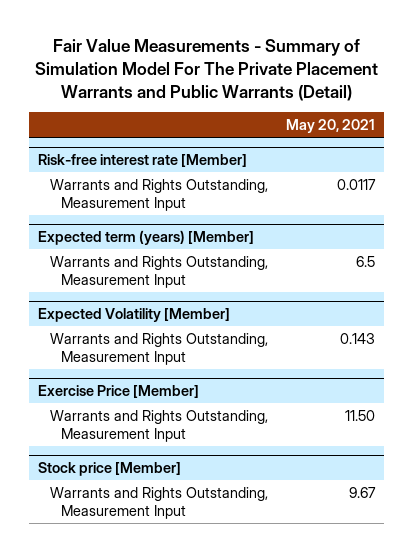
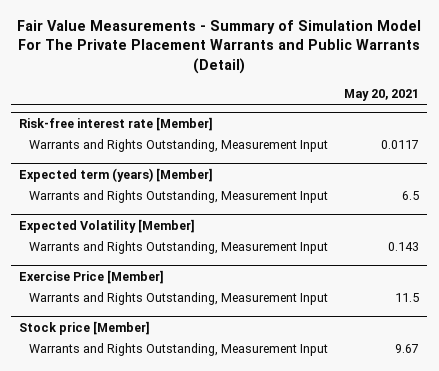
[344,409,375,421] 11.50 -> [395,293,420,303] 11.5

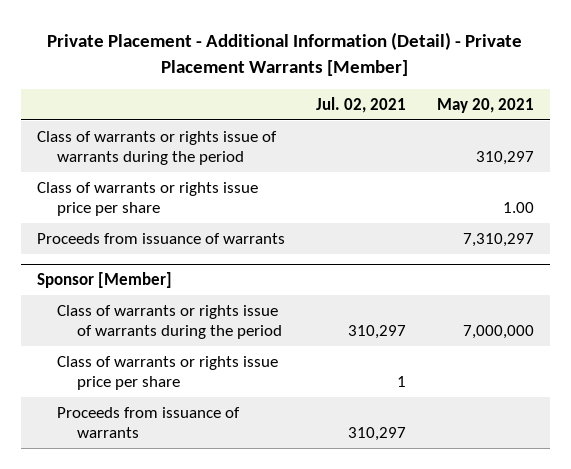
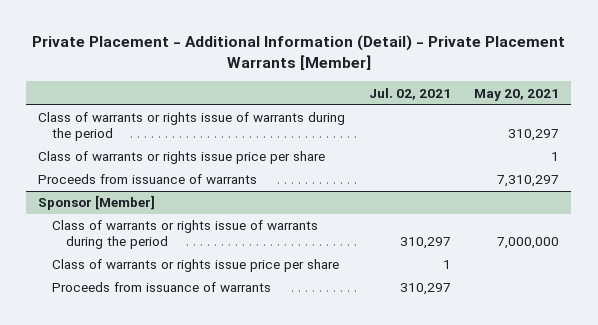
[502,201,534,213] 1.00 -> [551,152,560,162] 1

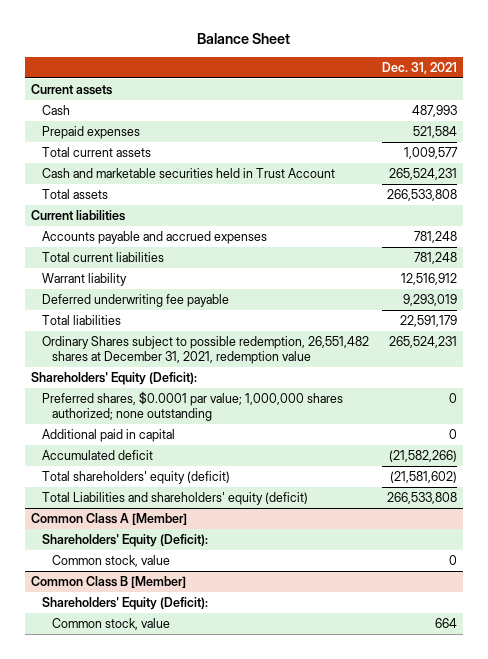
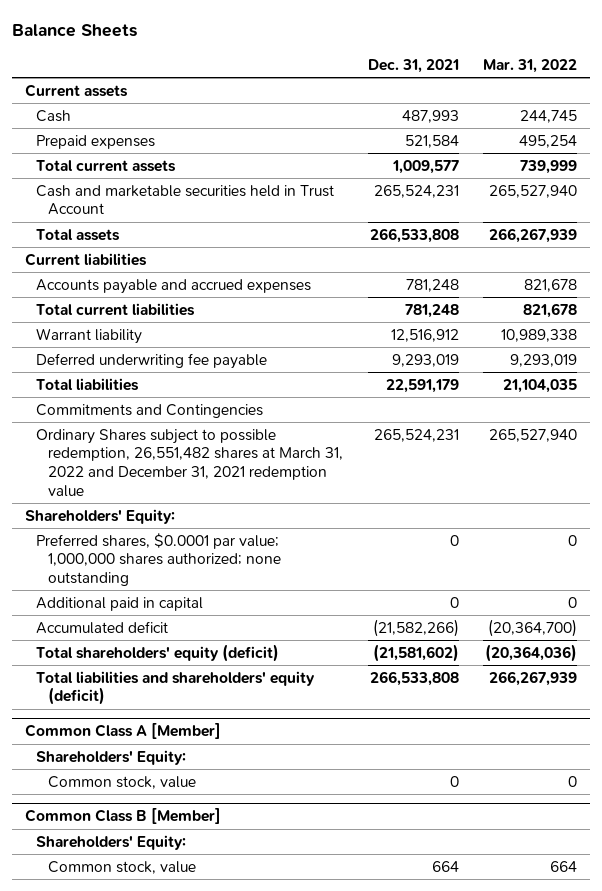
[196,33,290,45] Balance Sheet -> [12,24,138,38] Balance Sheets
none -> [483,58,578,73] Mar. 31, 2022
none -> [36,403,264,418] Commitments and Contingencies
[41,336,369,364] Ordinary Shares subject to possible redemption, 26,551,482 shares at December 31, 2021, redemption value -> [36,428,344,497] Ordinary Shares subject to possible redemption, 26,551,482 shares at March 31, 2022 and December 31, 2021 redemption value
[31,372,198,386] Shareholders' Equity (Deficit): -> [24,508,175,524] Shareholders' Equity:
[41,492,308,506] Total Liabilities and shareholders' equity (deficit) -> [36,670,316,706] Total liabilities and shareholders' equity (deficit)
[41,534,208,548] Shareholders' Equity (Deficit): -> [36,749,187,765] Shareholders' Equity:
[41,597,208,611] Shareholders' Equity (Deficit): -> [36,834,187,850] Shareholders' Equity:

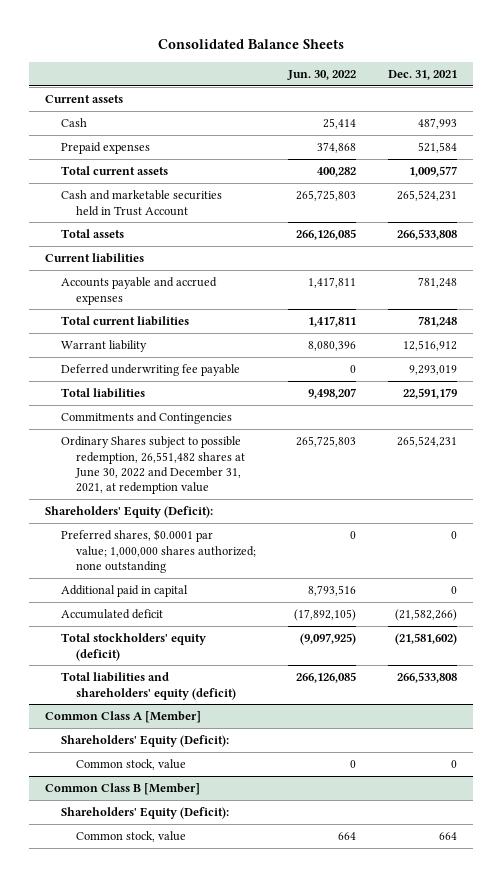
[12,24,138,38] Balance Sheets -> [158,38,345,49] Consolidated Balance Sheets
[483,58,578,73] Mar. 31, 2022 -> none
none -> [287,69,357,80] Jun. 30, 2022
[36,428,344,497] Ordinary Shares subject to possible redemption, 26,551,482 shares at March 31, 2022 and December 31, 2021 redemption value -> [60,436,246,495] Ordinary Shares subject to possible redemption, 26,551,482 shares at June 30, 2022 and December 31, 2021, at redemption value
[24,508,175,524] Shareholders' Equity: -> [45,506,214,519] Shareholders' Equity (Deficit):
[36,643,280,662] Total shareholders' equity (deficit) -> [60,633,206,661] Total stockholders' equity (deficit)
[36,749,187,765] Shareholders' Equity: -> [60,735,229,748] Shareholders' Equity (Deficit):
[36,834,187,850] Shareholders' Equity: -> [60,807,229,820] Shareholders' Equity (Deficit):

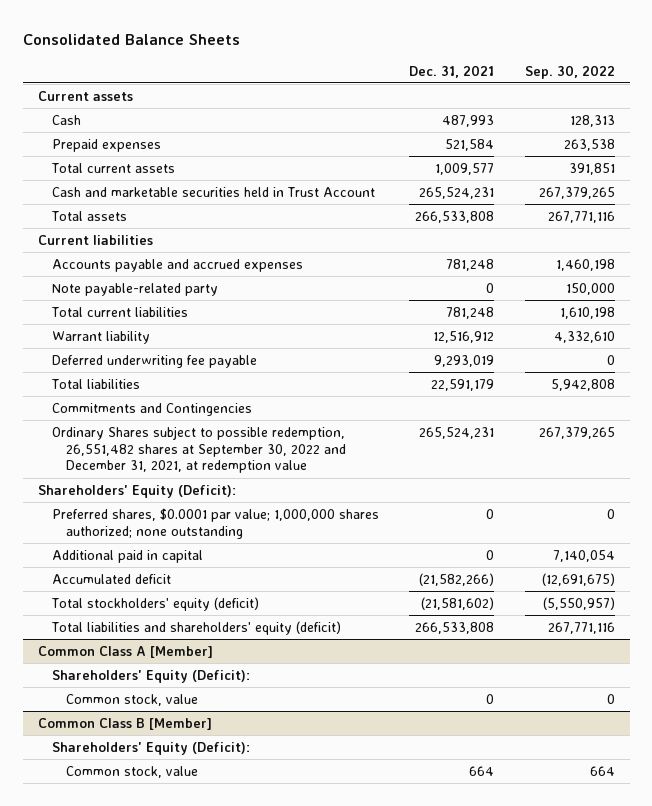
[287,69,357,80] Jun. 30, 2022 -> none
none -> [524,64,615,79] Sep. 30, 2022
none -> [52,282,219,296] Note payable-related party
[60,436,246,495] Ordinary Shares subject to possible redemption, 26,551,482 shares at June 30, 2022 and December 31, 2021, at redemption value -> [52,425,347,474] Ordinary Shares subject to possible redemption, 26,551,482 shares at September 30, 2022 and December 31, 2021, at redemption value

